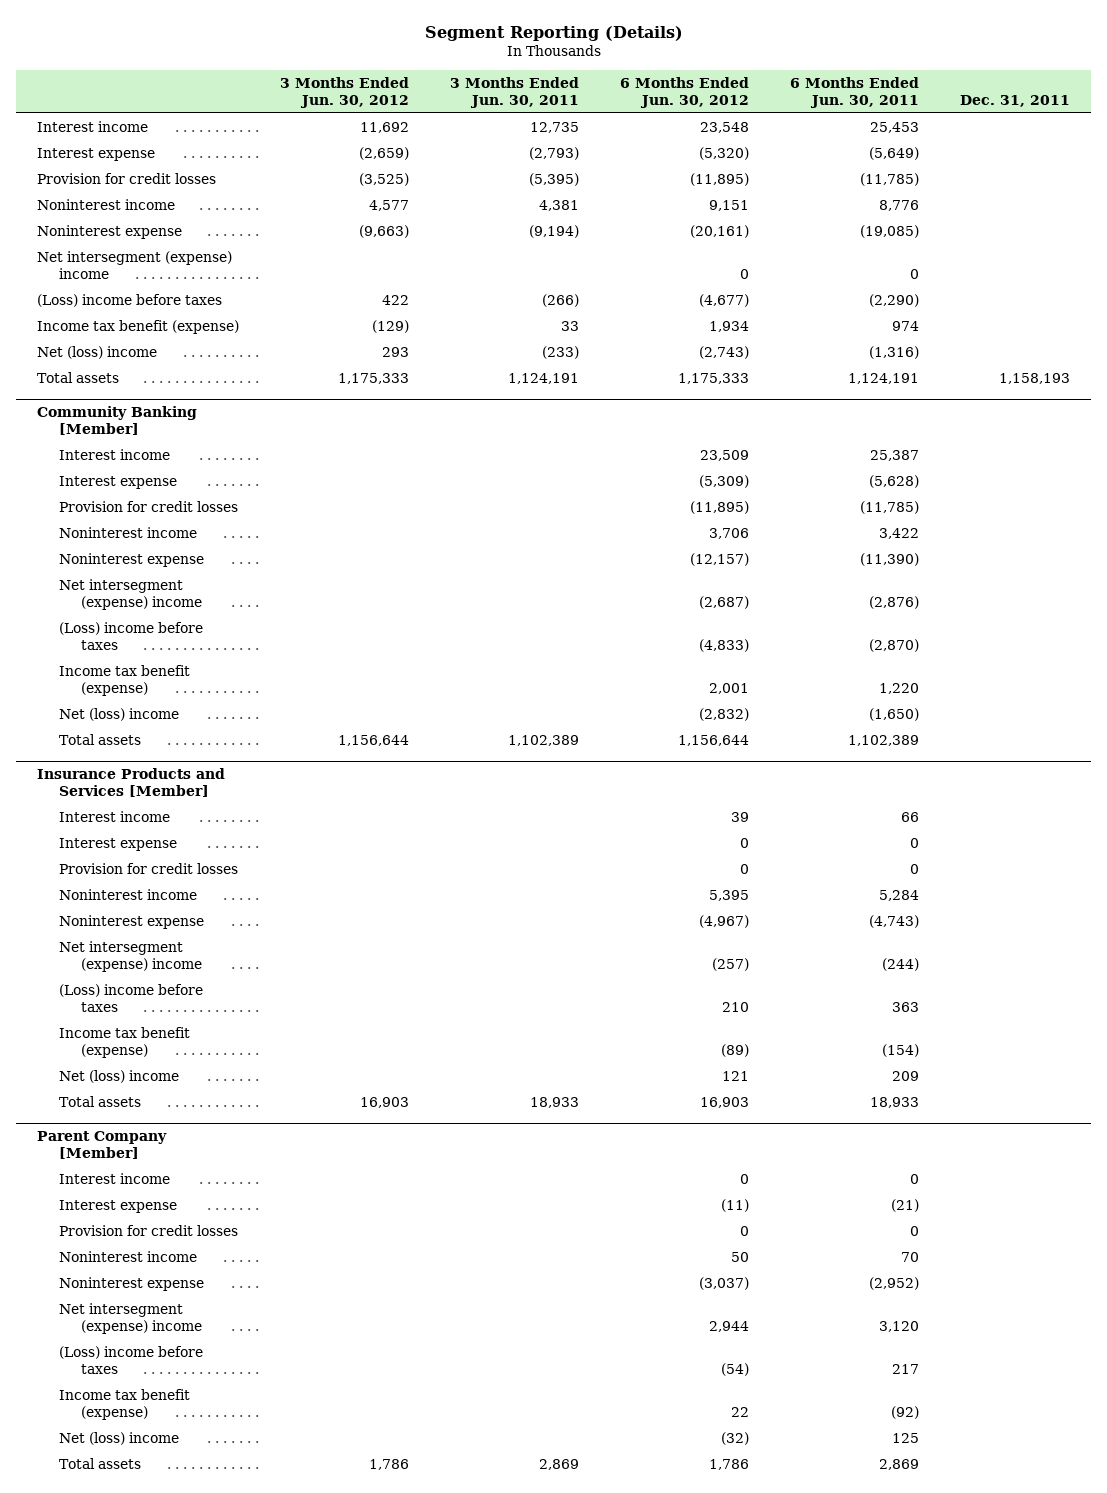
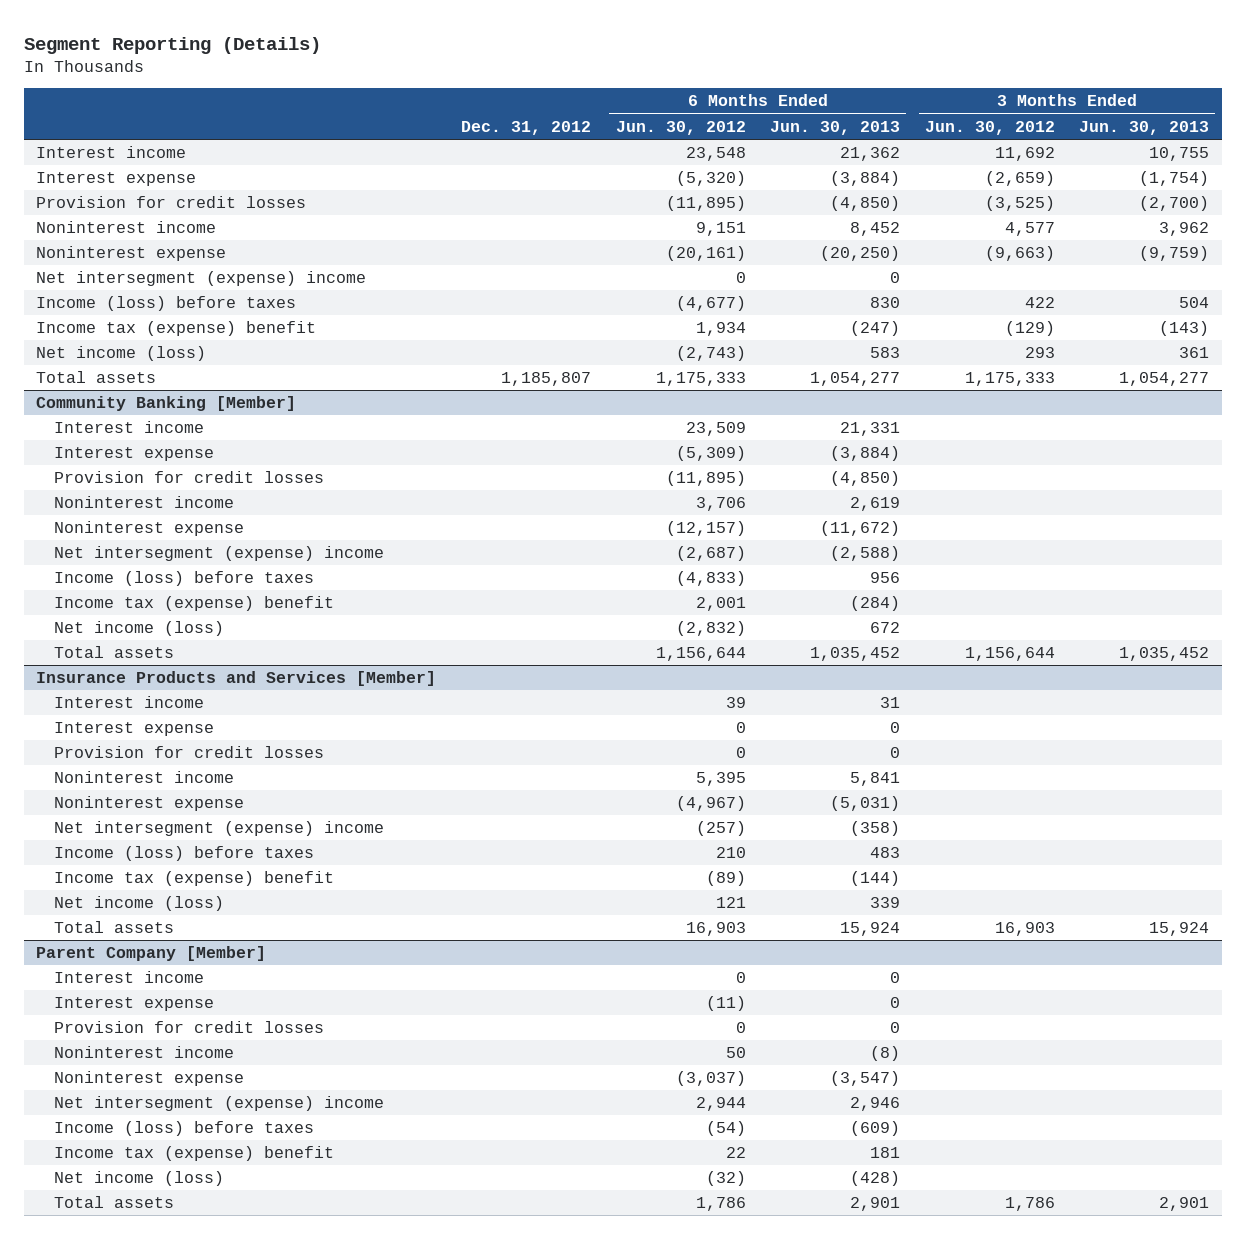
[450,77,580,109] 3 Months Ended Jun. 30, 2011 -> none
[790,77,920,109] 6 Months Ended Jun. 30, 2011 -> none
[960,95,1071,108] Dec. 31, 2011 -> none
none -> [460,120,591,135] Dec. 31, 2012
none -> [770,120,901,135] Jun. 30, 2013
none -> [1079,120,1210,135] Jun. 30, 2013
[36,293,222,307] (Loss) income before taxes -> [36,296,297,312] Income (loss) before taxes
[36,319,239,334] Income tax benefit (expense) -> [36,321,317,337] Income tax (expense) benefit
[36,345,157,359] Net (loss) income -> [36,346,207,362] Net income (loss)
[58,621,203,650] (Loss) income before taxes -> [53,571,314,587] Income (loss) before taxes
[58,664,190,696] Income tax benefit (expense) -> [53,596,334,612] Income tax (expense) benefit
[58,707,179,721] Net (loss) income -> [53,621,224,637] Net income (loss)
[58,983,203,1012] (Loss) income before taxes -> [53,846,314,862] Income (loss) before taxes
[58,1026,190,1058] Income tax benefit (expense) -> [53,871,334,887] Income tax (expense) benefit
[58,1069,179,1083] Net (loss) income -> [53,896,224,912] Net income (loss)
[58,1345,203,1374] (Loss) income before taxes -> [53,1121,314,1137] Income (loss) before taxes
[58,1388,190,1420] Income tax benefit (expense) -> [53,1146,334,1162] Income tax (expense) benefit
[58,1431,179,1445] Net (loss) income -> [53,1171,224,1187] Net income (loss)

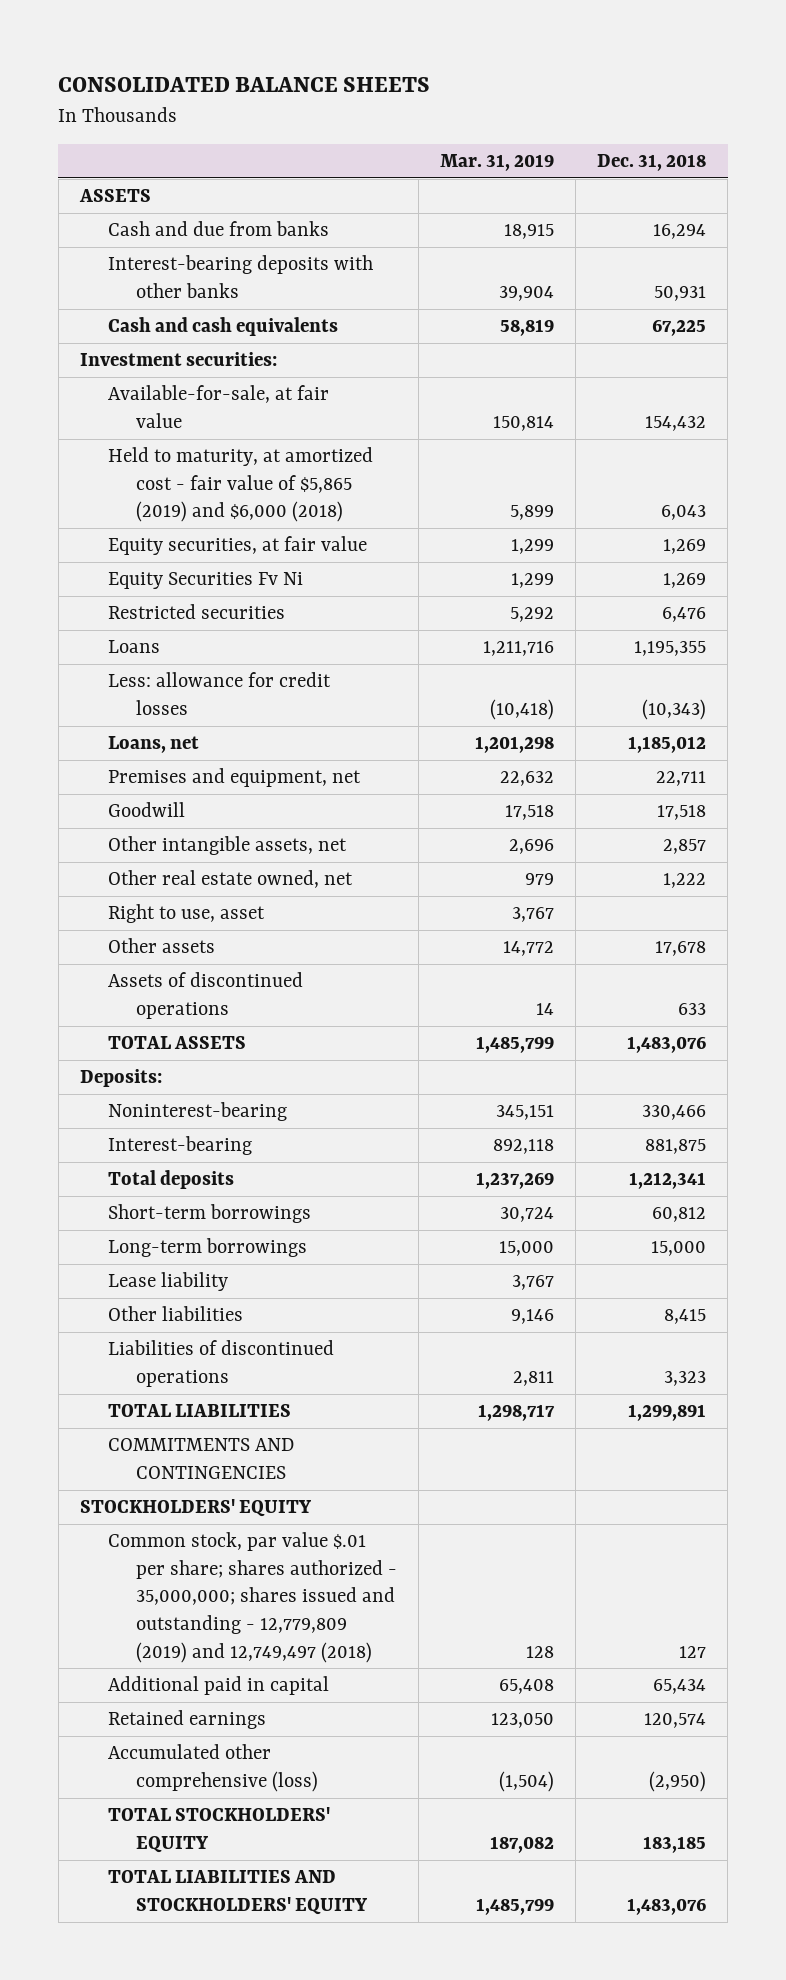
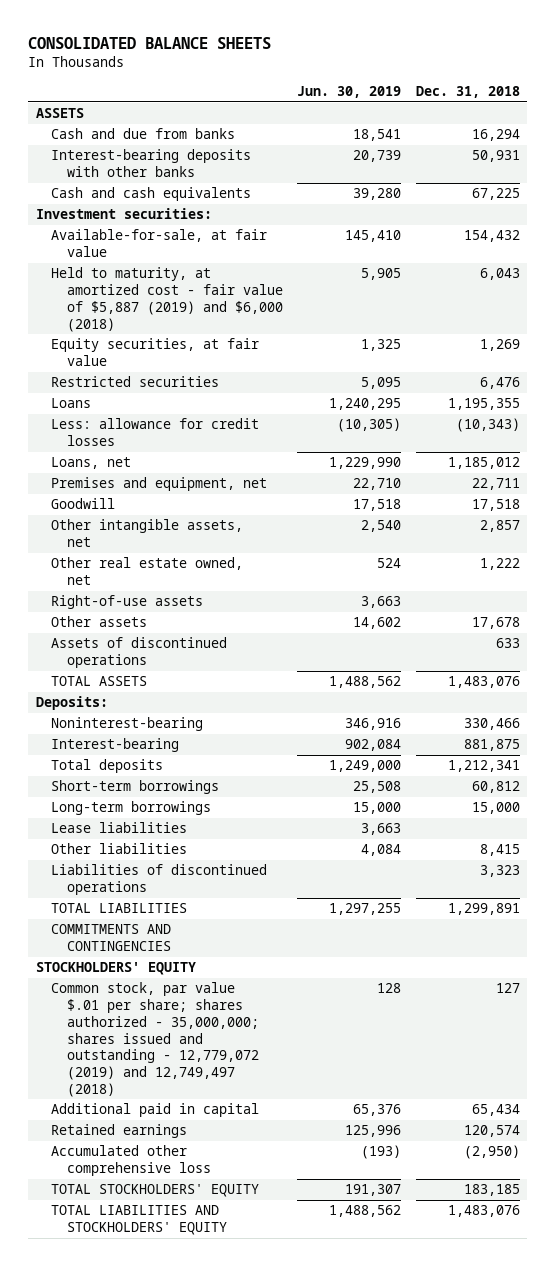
[440,154,555,172] Mar. 31, 2019 -> none
none -> [297,86,402,99] Jun. 30, 2019
[107,447,373,523] Held to maturity, at amortized cost - fair value of $5,865 (2019) and $6,000 (2018) -> [51,267,283,332] Held to maturity, at amortized cost - fair value of $5,887 (2019) and $6,000 (2018)
[107,572,303,590] Equity Securities Fv Ni -> none
[107,904,265,924] Right to use, asset -> [51,595,204,610] Right-of-use assets
[107,1272,228,1292] Lease liability -> [51,822,188,834] Lease liabilities
[107,1532,397,1663] Common stock, par value $.01 per share; shares authorized - 35,000,000; shares issued and outstanding - 12,779,809 (2019) and 12,749,497 (2018) -> [51,982,259,1097] Common stock, par value $.01 per share; shares authorized - 35,000,000; shares issued and outstanding - 12,779,072 (2019) and 12,749,497 (2018)
[107,1744,318,1792] Accumulated other comprehensive (loss) -> [51,1145,211,1177] Accumulated other comprehensive loss

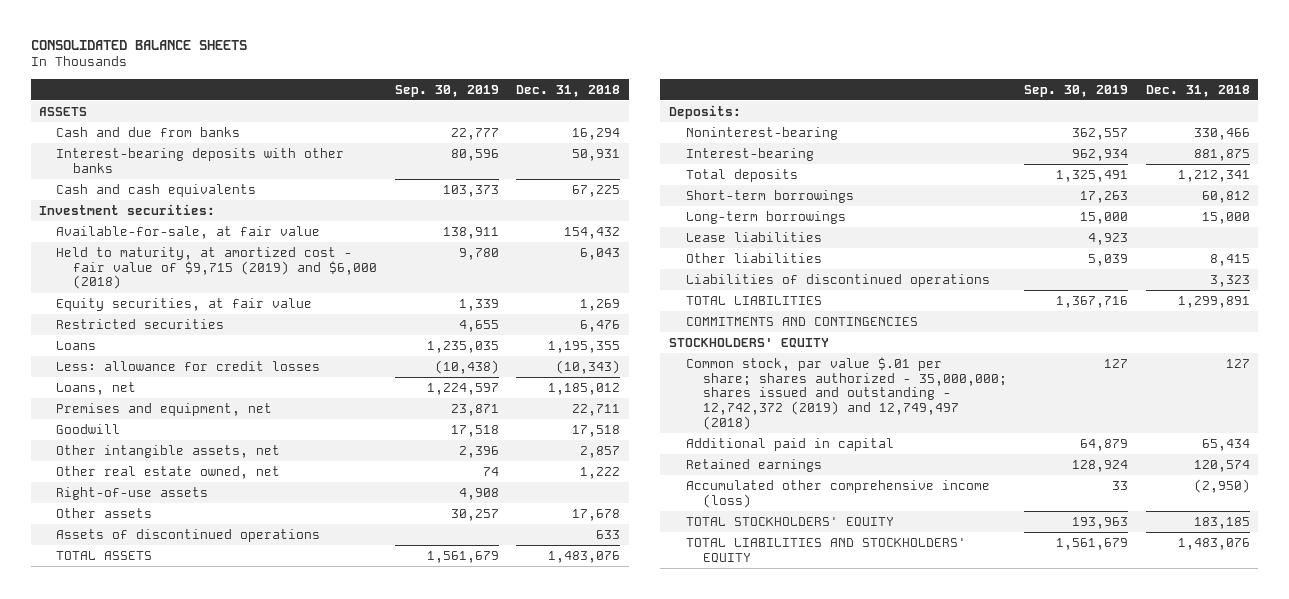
[297,86,402,99] Jun. 30, 2019 -> none
none -> [394,84,499,97] Sep. 30, 2019
[51,267,283,332] Held to maturity, at amortized cost - fair value of $5,887 (2019) and $6,000 (2018) -> [56,246,378,290] Held to maturity, at amortized cost - fair value of $9,715 (2019) and $6,000 (2018)
[51,982,259,1097] Common stock, par value $.01 per share; shares authorized - 35,000,000; shares issued and outstanding - 12,779,072 (2019) and 12,749,497 (2018) -> [685,356,1007,430] Common stock, par value $.01 per share; shares authorized - 35,000,000; shares issued and outstanding - 12,742,372 (2019) and 12,749,497 (2018)
[51,1145,211,1177] Accumulated other comprehensive loss -> [685,479,990,508] Accumulated other comprehensive income (loss)

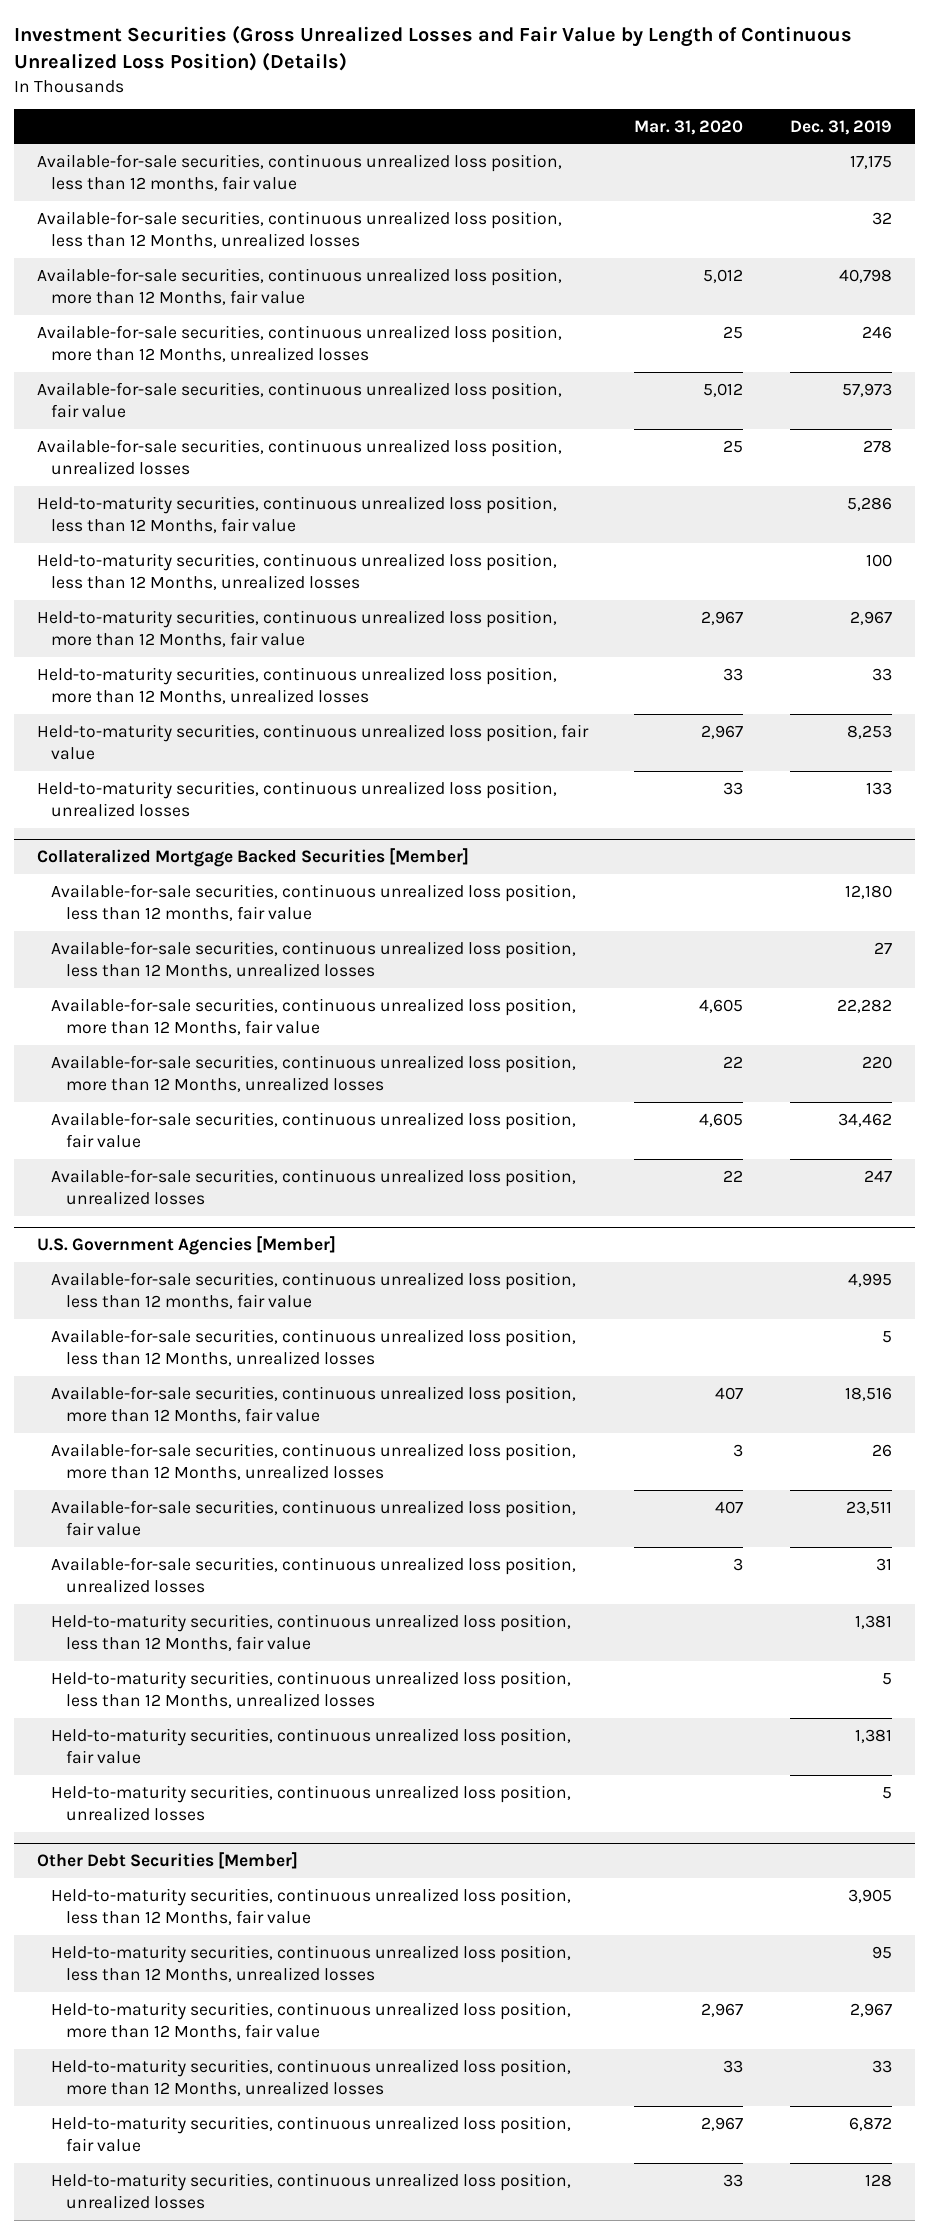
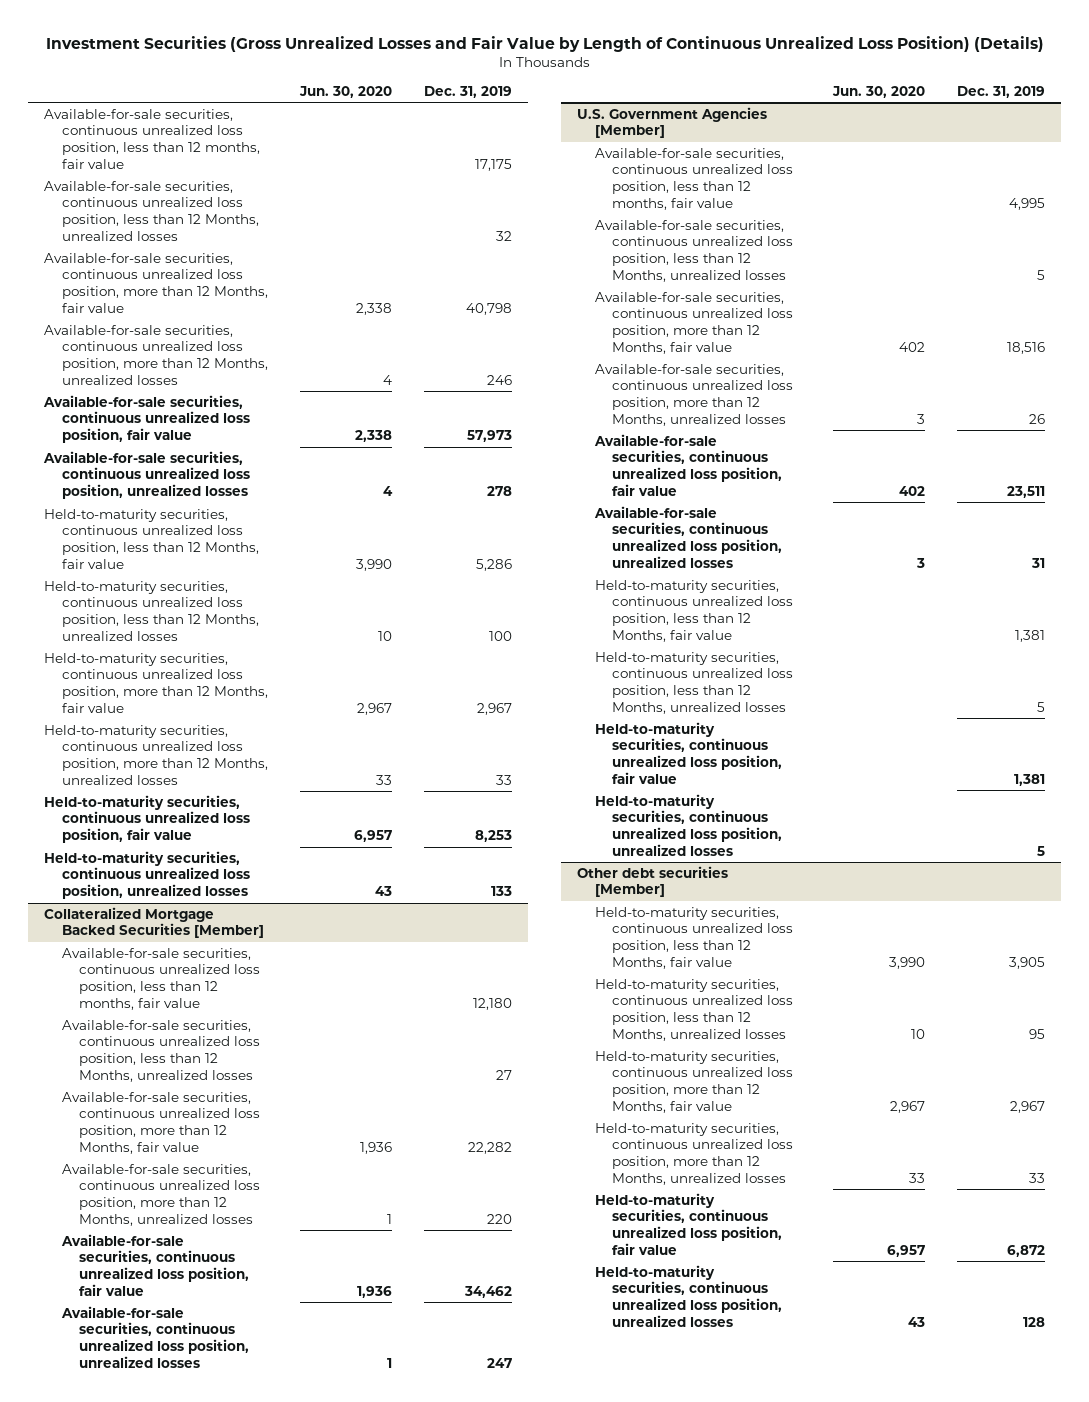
[634,119,744,135] Mar. 31, 2020 -> none
none -> [298,85,392,98] Jun. 30, 2020
[37,1851,299,1869] Other Debt Securities [Member] -> [577,865,729,898] Other debt securities [Member]

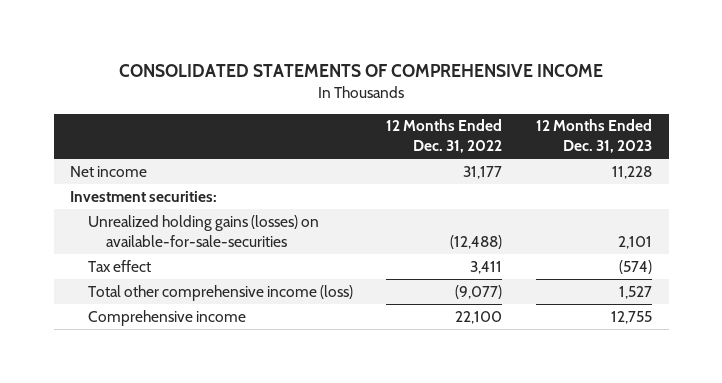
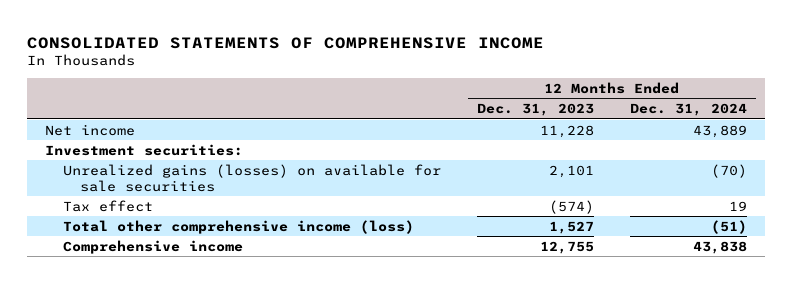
[386,119,503,154] 12 Months Ended Dec. 31, 2022 -> none
none -> [629,103,747,117] Dec. 31, 2024
[88,214,320,247] Unrealized holding gains (losses) on available-for-sale-securities -> [62,163,441,192] Unrealized gains (losses) on available for sale securities

